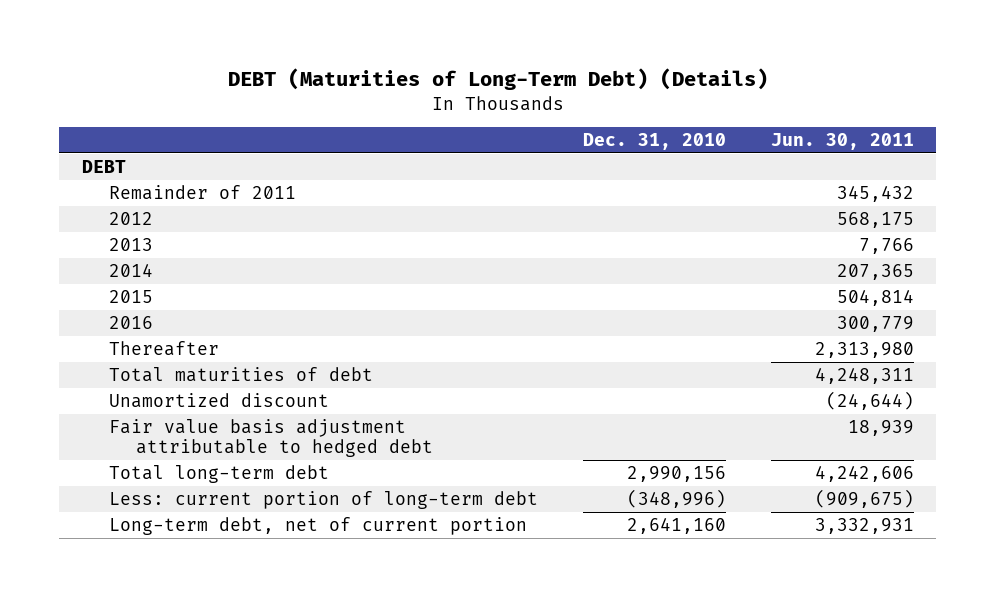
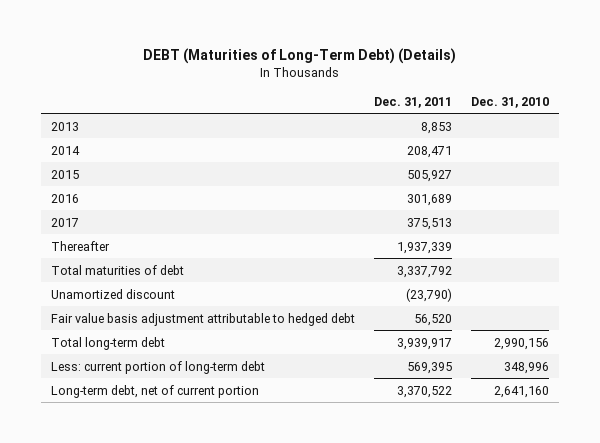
[770,133,914,151] Jun. 30, 2011 -> none
none -> [373,96,452,108] Dec. 31, 2011
[81,159,126,173] DEBT -> none
[108,184,296,200] Remainder of 2011 -> none
[108,211,153,225] 2012 -> none
none -> [50,217,79,227] 2017
[626,488,726,508] (348,996) -> [504,361,550,374] 348,996

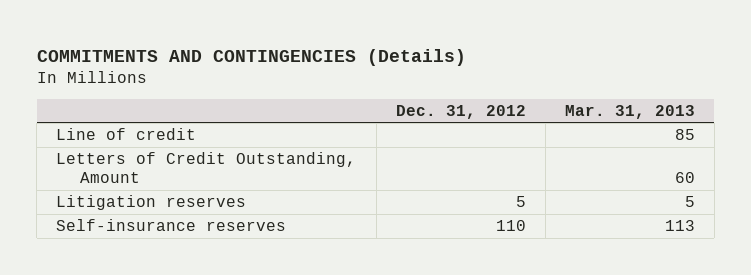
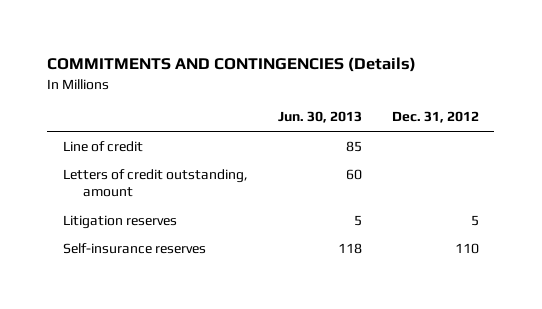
[564,104,695,119] Mar. 31, 2013 -> none
none -> [277,111,362,124] Jun. 30, 2013
[56,152,357,184] Letters of Credit Outstanding, Amount -> [62,168,248,198] Letters of credit outstanding, amount

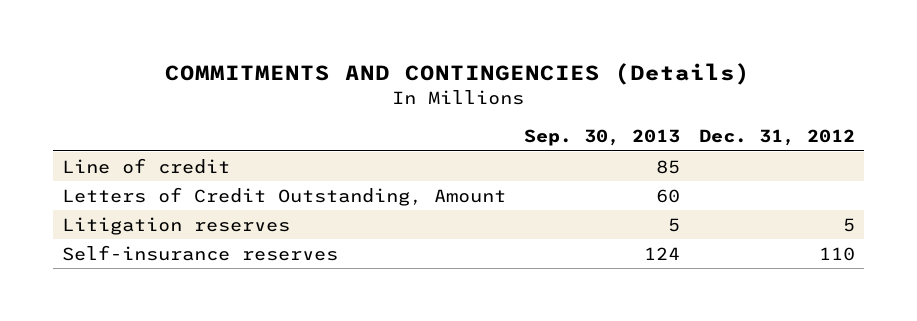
[277,111,362,124] Jun. 30, 2013 -> none
none -> [524,129,681,147] Sep. 30, 2013
[62,168,248,198] Letters of credit outstanding, amount -> [61,186,506,206] Letters of Credit Outstanding, Amount

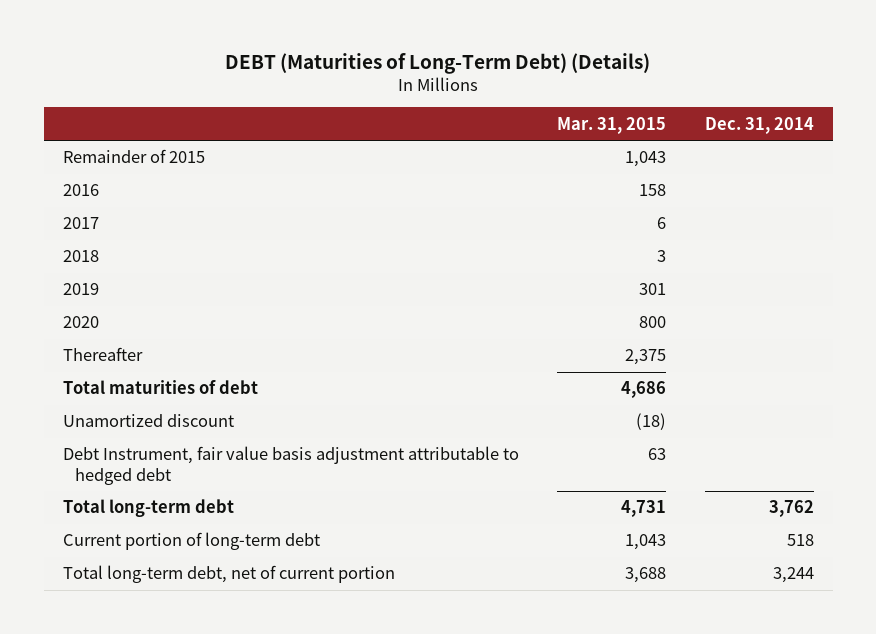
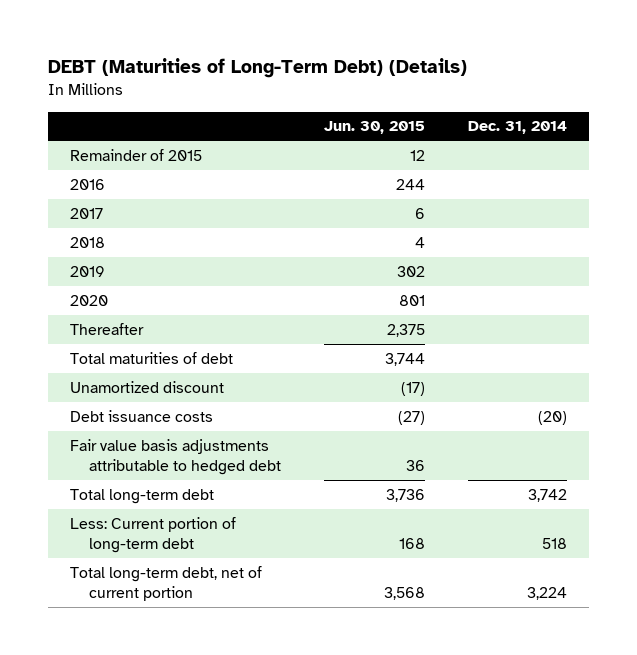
[557,116,667,134] Mar. 31, 2015 -> none
none -> [324,121,426,135] Jun. 30, 2015
none -> [69,409,213,422] Debt issuance costs
[62,446,519,485] Debt Instrument, fair value basis adjustment attributable to hedged debt -> [69,438,282,476] Fair value basis adjustments attributable to hedged debt
[768,500,814,518] 3,762 -> [528,488,568,502] 3,742
[62,532,320,551] Current portion of long-term debt -> [69,516,236,554] Less: Current portion of long-term debt
[772,567,814,584] 3,244 -> [527,587,568,601] 3,224

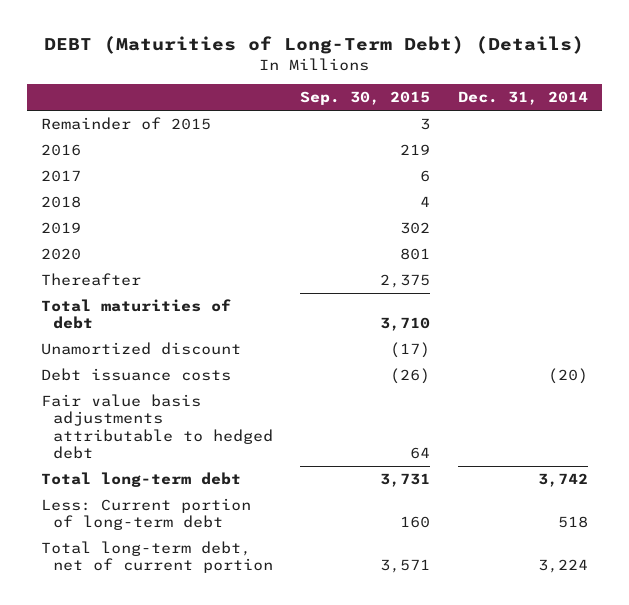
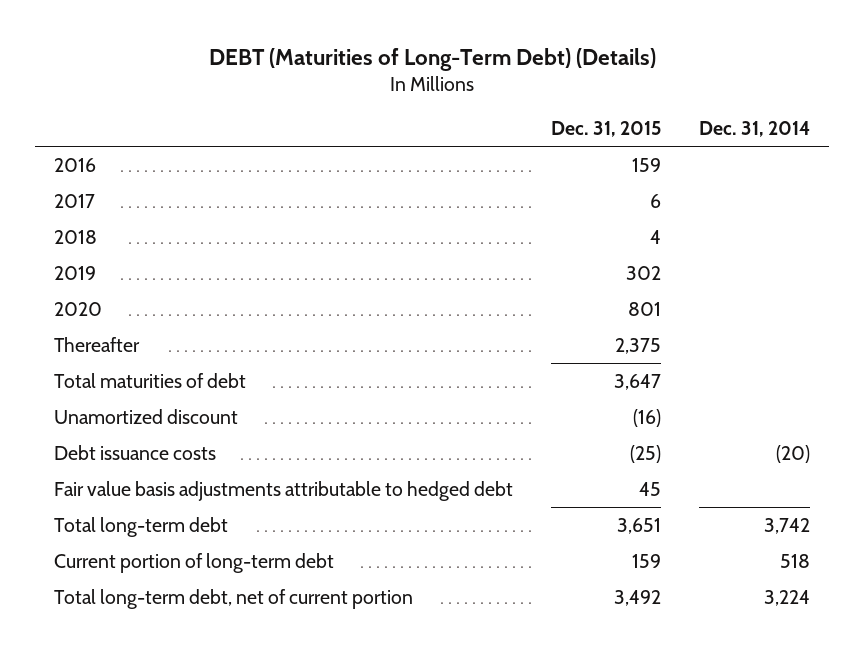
[300,91,431,106] Sep. 30, 2015 -> none
none -> [551,121,662,138] Dec. 31, 2015
[41,116,212,130] Remainder of 2015 -> none
[41,497,252,531] Less: Current portion of long-term debt -> [54,552,335,573] Current portion of long-term debt

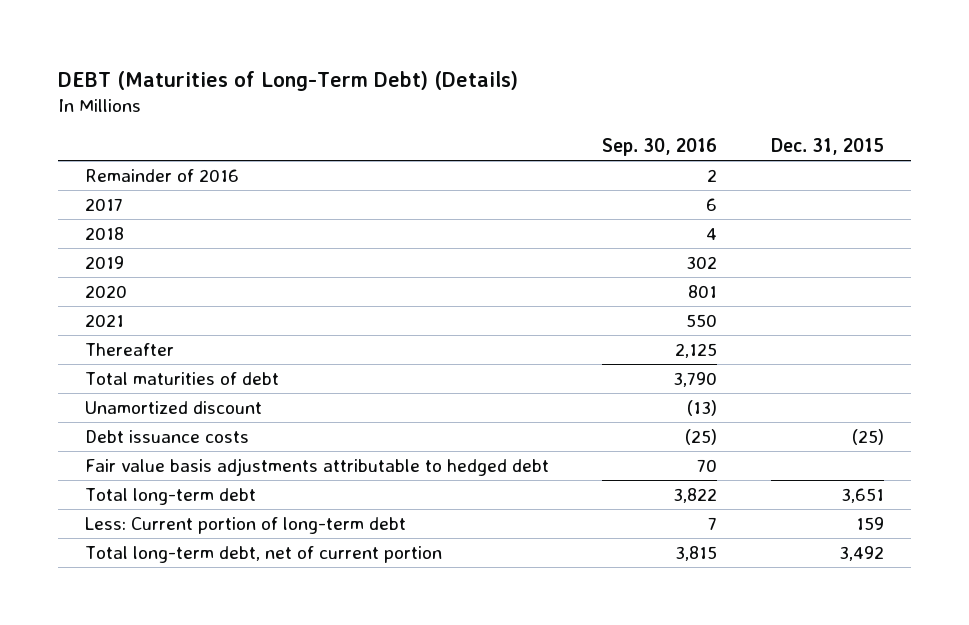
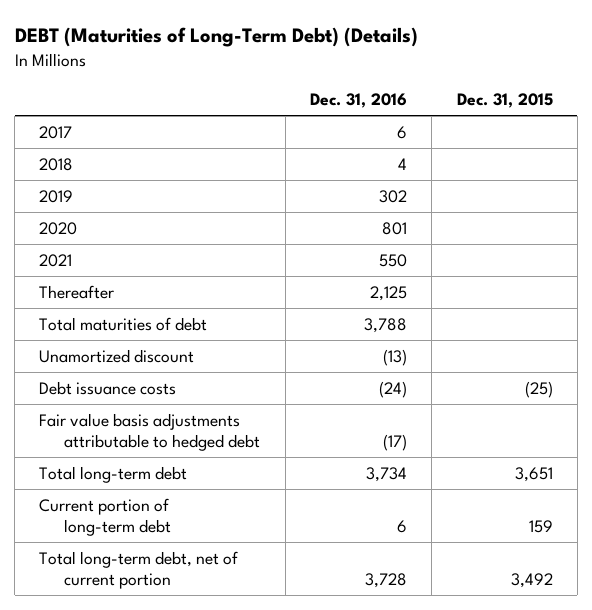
[602,137,718,156] Sep. 30, 2016 -> none
none -> [309,93,407,109] Dec. 31, 2016
[84,169,239,183] Remainder of 2016 -> none
[84,517,406,535] Less: Current portion of long-term debt -> [39,497,172,537] Current portion of long-term debt

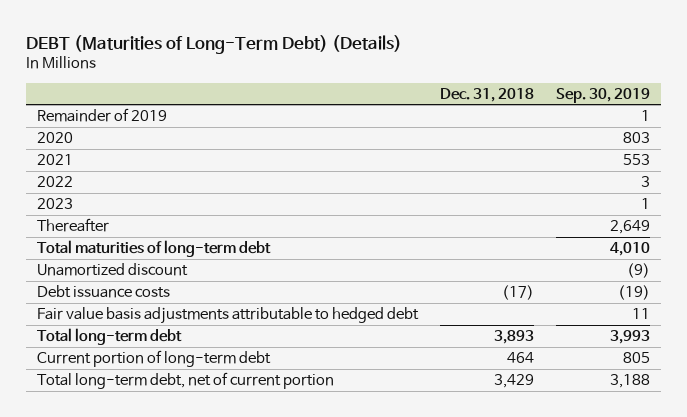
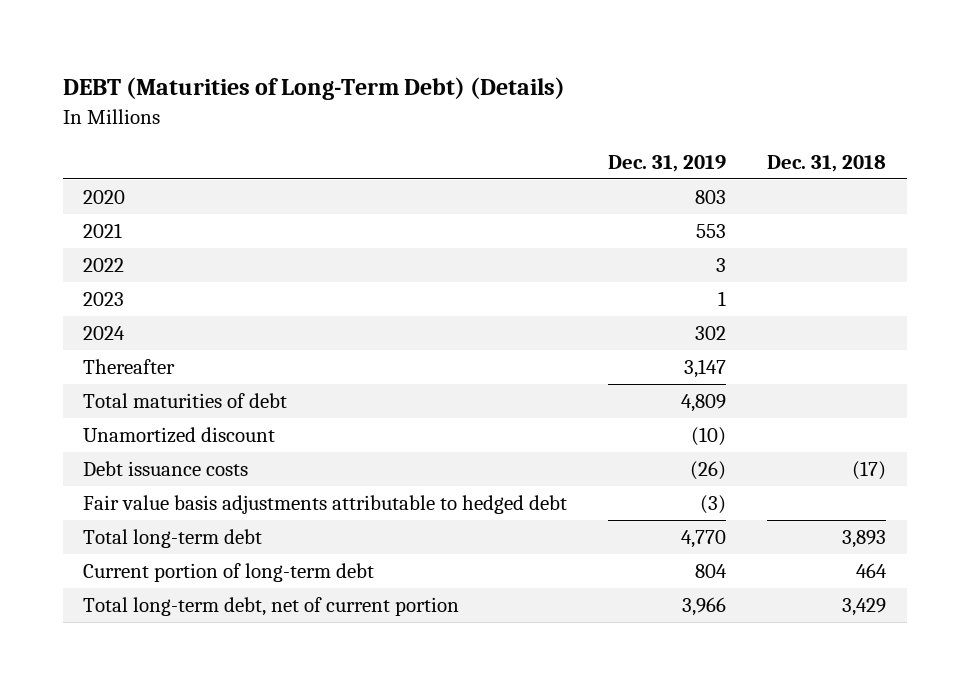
[555,87,650,103] Sep. 30, 2019 -> none
none -> [608,154,727,172] Dec. 31, 2019
[36,108,167,123] Remainder of 2019 -> none
none -> [83,326,126,341] 2024
[36,240,271,258] Total maturities of long-term debt -> [83,393,288,409] Total maturities of debt

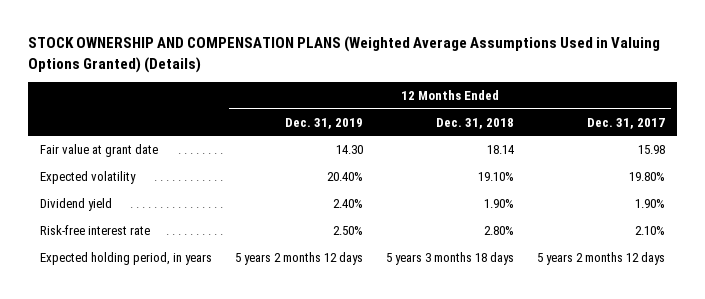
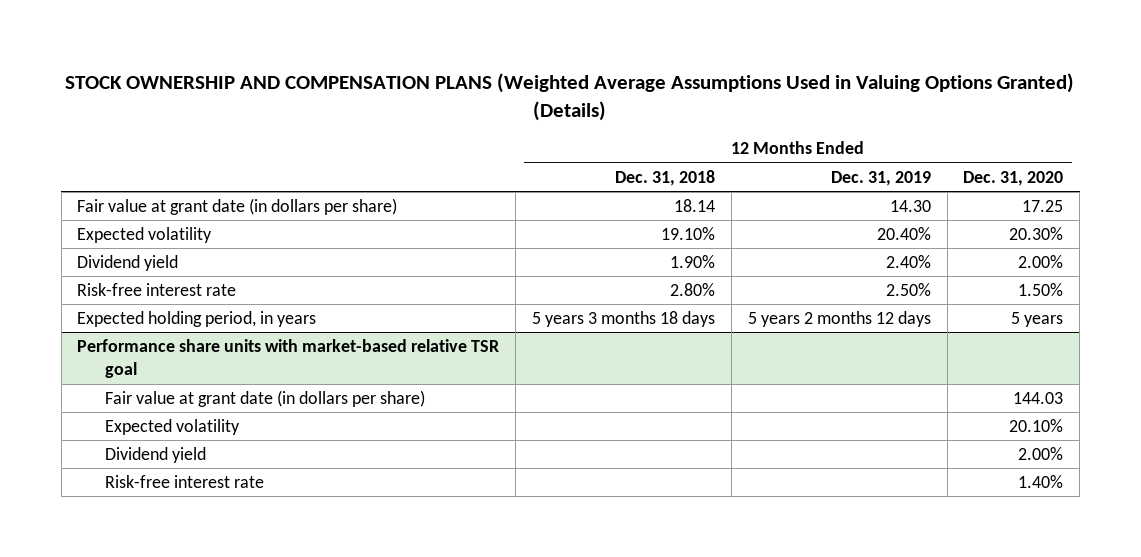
[587,117,666,129] Dec. 31, 2017 -> none
none -> [963,170,1064,186] Dec. 31, 2020
[39,144,158,158] Fair value at grant date -> [77,198,398,216] Fair value at grant date (in dollars per share)
none -> [77,339,500,379] Performance share units with market-based relative TSR goal
none -> [105,390,426,408] Fair value at grant date (in dollars per share)
none -> [105,419,241,436] Expected volatility
none -> [105,447,207,464] Dividend yield
none -> [105,475,265,489] Risk-free interest rate

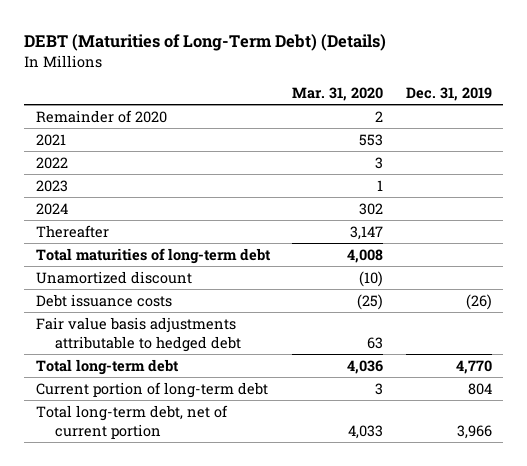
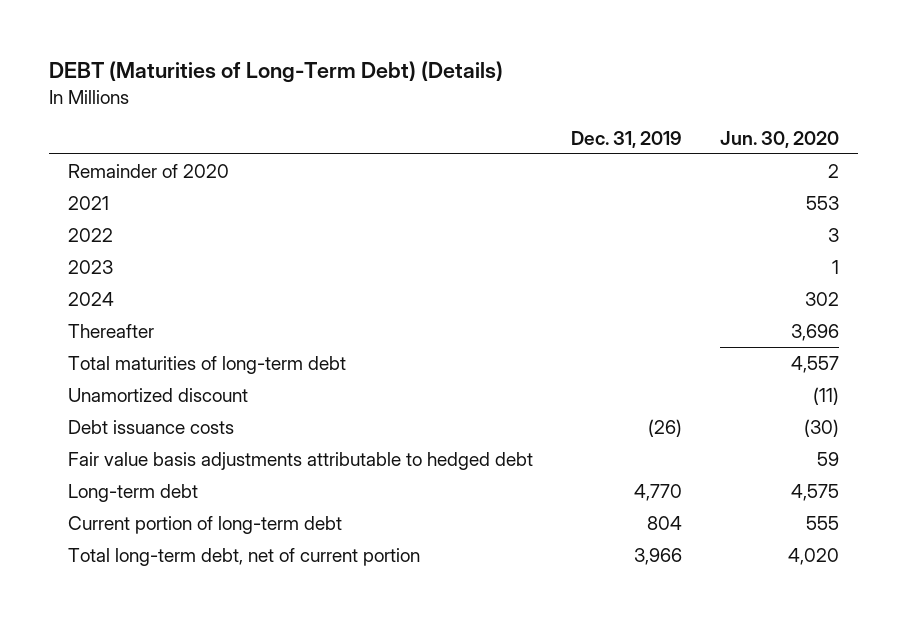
[292,86,384,101] Mar. 31, 2020 -> none
none -> [719,130,839,148] Jun. 30, 2020
[35,358,179,375] Total long-term debt -> [67,483,198,502] Long-term debt

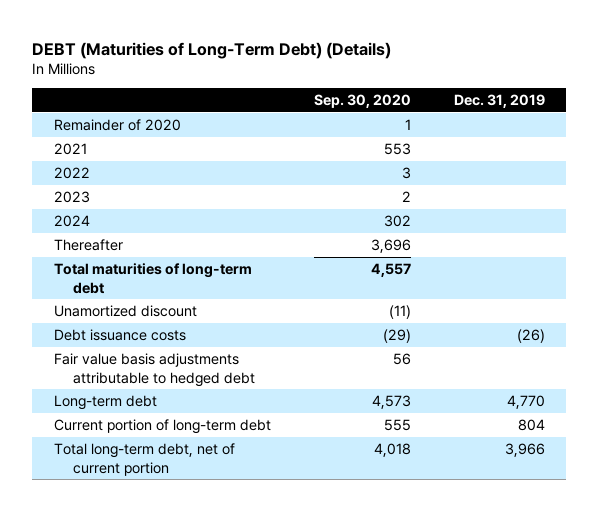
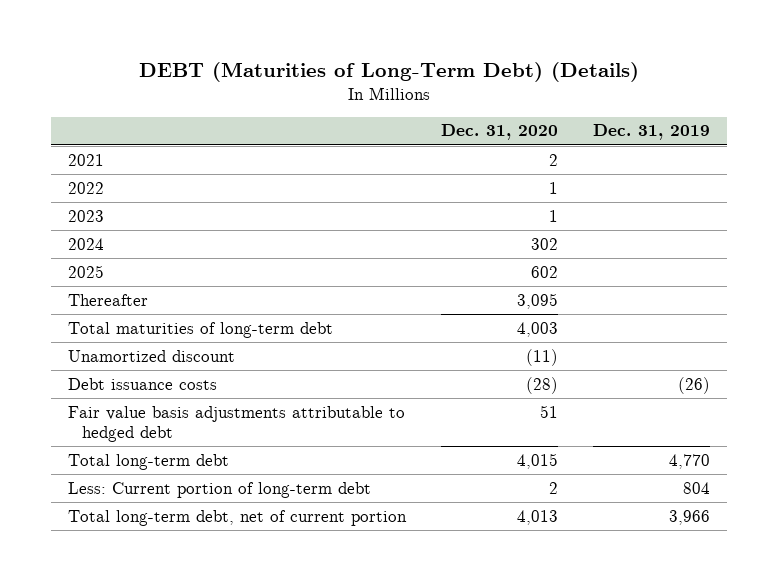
[313,94,411,109] Sep. 30, 2020 -> none
none -> [441,124,559,141] Dec. 31, 2020
[53,118,181,131] Remainder of 2020 -> none
none -> [68,264,105,278] 2025
[53,394,157,410] Long-term debt -> [68,453,230,470] Total long-term debt
[53,418,271,434] Current portion of long-term debt -> [68,481,372,498] Less: Current portion of long-term debt

